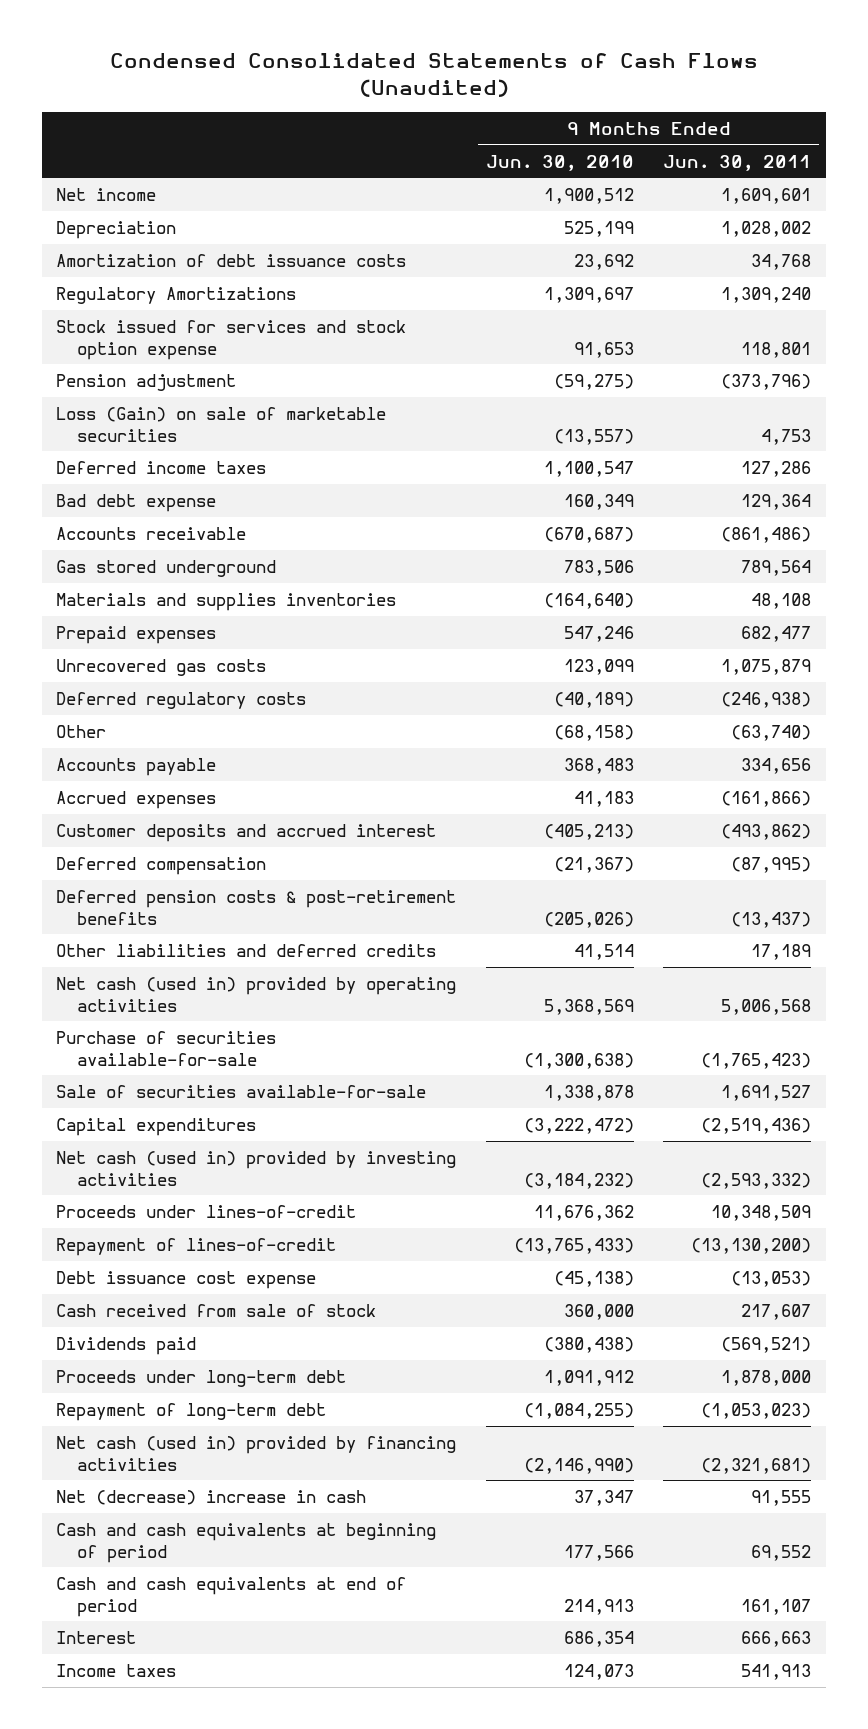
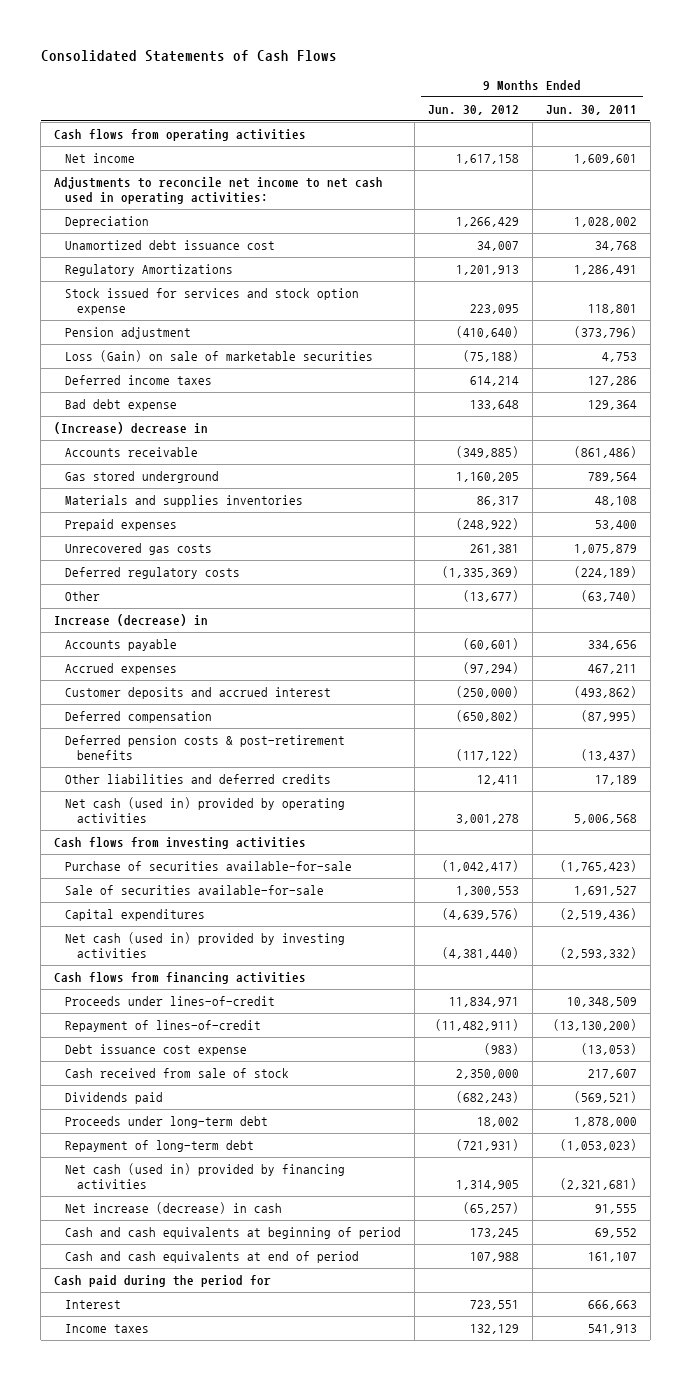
[109,53,758,97] Condensed Consolidated Statements of Cash Flows (Unaudited) -> [40,50,337,63] Consolidated Statements of Cash Flows
[485,154,634,171] Jun. 30, 2010 -> none
none -> [428,104,520,115] Jun. 30, 2012
none -> [53,128,306,141] Cash flows from operating activities
none -> [53,176,383,204] Adjustments to reconcile net income to net cash used in operating activities:
[56,253,407,267] Amortization of debt issuance costs -> [65,239,276,250] Unamortized debt issuance cost
[721,286,812,303] 1,309,240 -> [573,264,637,275] 1,286,491
none -> [53,421,208,434] (Increase) decrease in
[741,625,812,642] 682,477 -> [594,519,637,530] 53,400
[721,691,812,708] (246,938) -> [573,565,637,578] (224,189)
none -> [53,613,208,626] Increase (decrease) in
[721,790,812,807] (161,866) -> [587,663,637,674] 467,211
none -> [53,836,306,849] Cash flows from investing activities
none -> [53,971,306,984] Cash flows from financing activities
[56,1489,367,1505] Net (decrease) increase in cash -> [65,1201,283,1214] Net increase (decrease) in cash
none -> [53,1274,271,1287] Cash paid during the period for

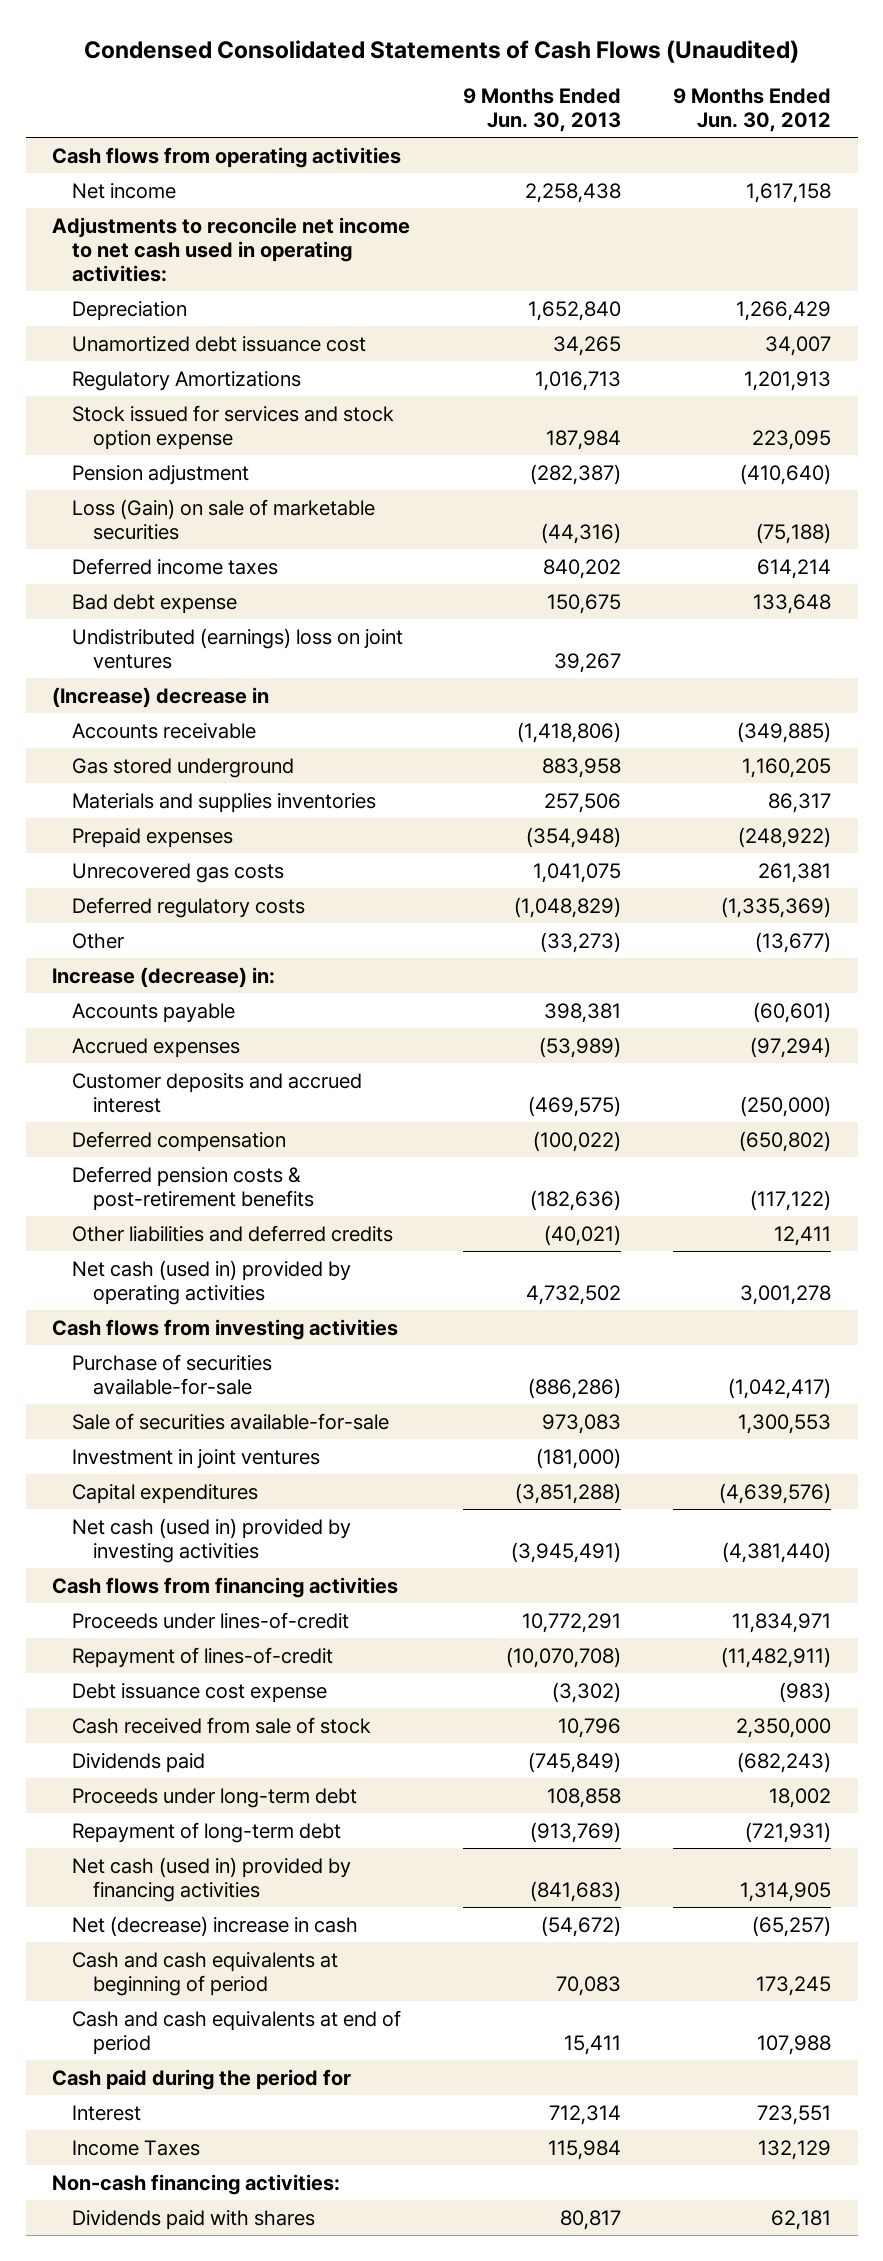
[40,50,337,63] Consolidated Statements of Cash Flows -> [83,39,799,63] Condensed Consolidated Statements of Cash Flows (Unaudited)
[545,104,637,115] Jun. 30, 2011 -> none
none -> [462,87,621,133] 9 Months Ended Jun. 30, 2013
none -> [72,627,404,669] Undistributed (earnings) loss on joint ventures
[53,613,208,626] Increase (decrease) in -> [52,966,276,988] Increase (decrease) in:
none -> [72,1448,321,1469] Investment in joint ventures
[65,1201,283,1214] Net increase (decrease) in cash -> [72,1915,359,1937] Net (decrease) increase in cash
[65,1323,150,1333] Income taxes -> [72,2139,201,2156] Income Taxes
none -> [52,2173,341,2195] Non-cash financing activities:
none -> [72,2209,316,2230] Dividends paid with shares

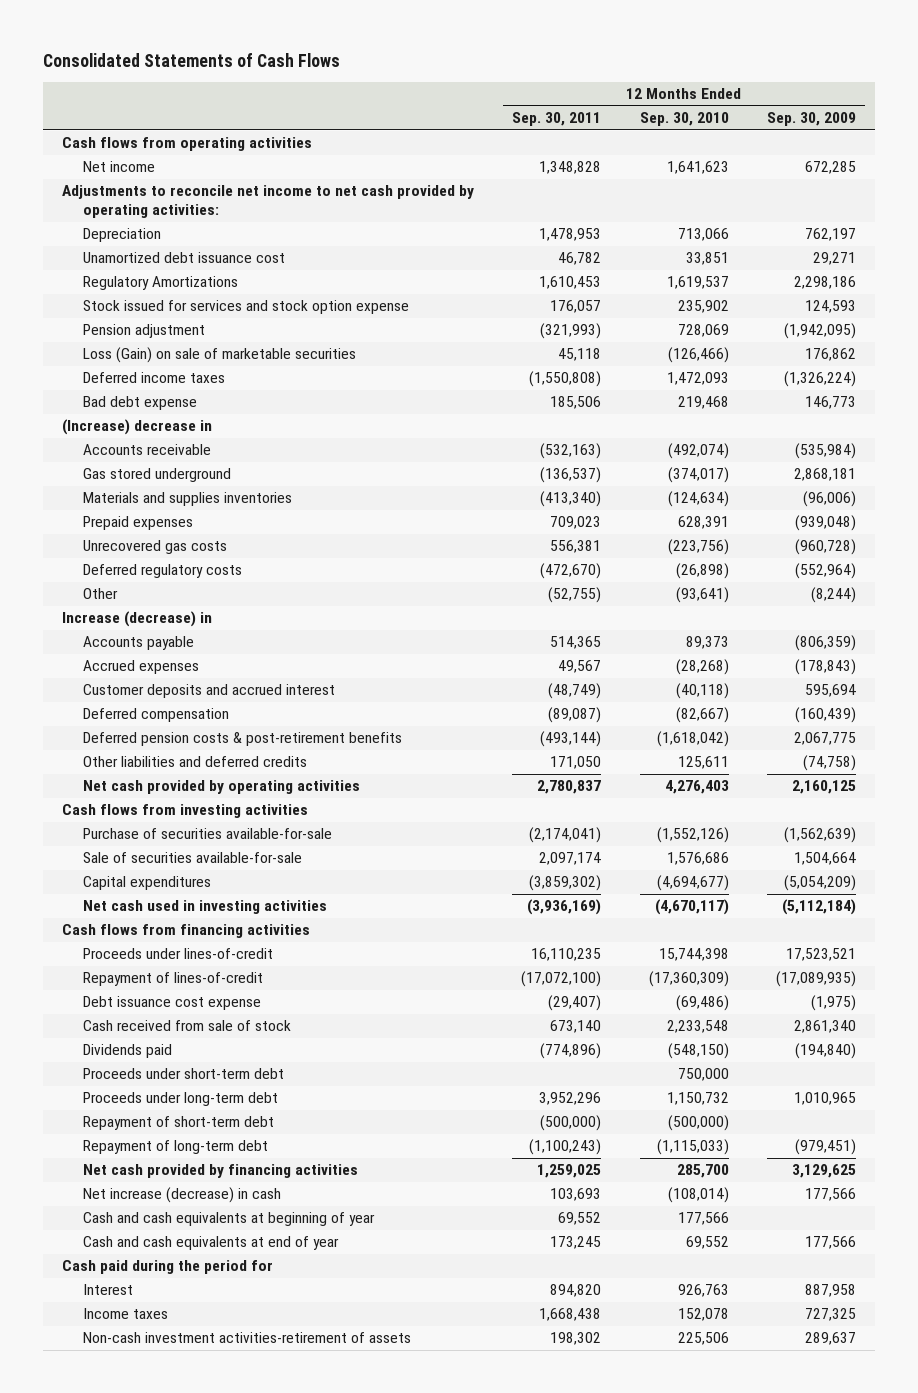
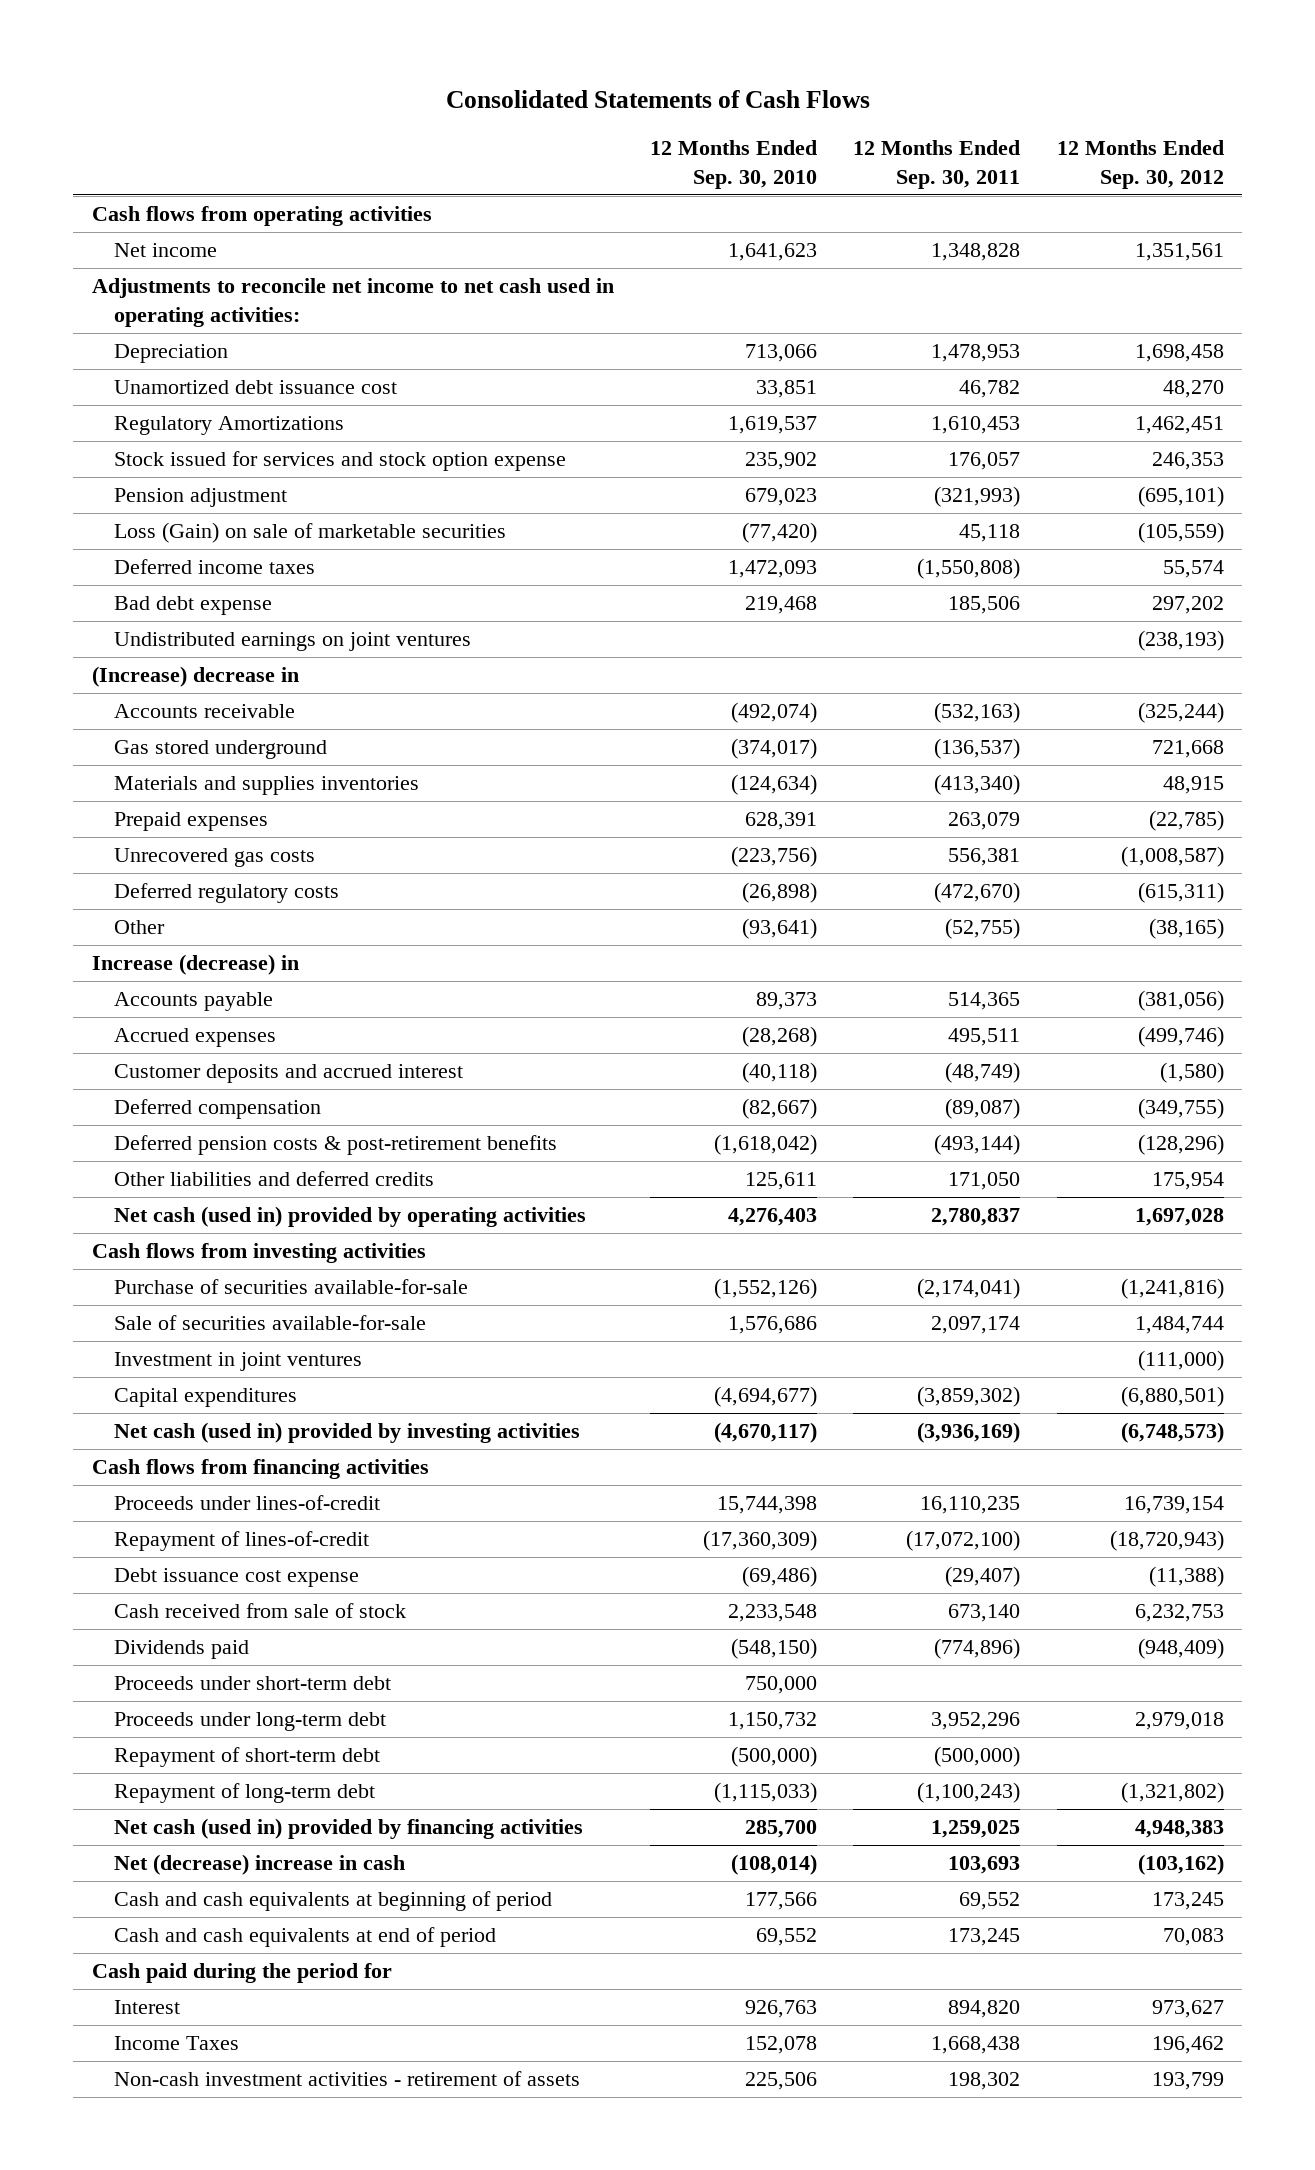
[766,112,856,127] Sep. 30, 2009 -> none
none -> [1056,140,1224,189] 12 Months Ended Sep. 30, 2012
[62,185,475,219] Adjustments to reconcile net income to net cash provided by operating activities: -> [91,278,614,328] Adjustments to reconcile net income to net cash used in operating activities:
[677,324,729,338] 728,069 -> [744,488,817,507] 679,023
[667,347,729,364] (126,466) -> [741,522,817,544] (77,420)
none -> [114,632,472,652] Undistributed earnings on joint ventures
[550,516,602,530] 709,023 -> [948,812,1021,831] 263,079
[558,660,602,674] 49,567 -> [948,1028,1021,1047] 495,511
[82,780,360,795] Net cash provided by operating activities -> [114,1206,587,1228] Net cash (used in) provided by operating activities
none -> [114,1352,363,1372] Investment in joint ventures
[82,900,327,915] Net cash used in investing activities -> [114,1422,581,1444] Net cash (used in) provided by investing activities
[82,1164,358,1179] Net cash provided by financing activities -> [114,1818,584,1840] Net cash (used in) provided by financing activities
[82,1187,281,1204] Net increase (decrease) in cash -> [114,1854,406,1876] Net (decrease) increase in cash
[82,1212,375,1227] Cash and cash equivalents at beginning of year -> [114,1891,553,1912] Cash and cash equivalents at beginning of period
[82,1236,339,1251] Cash and cash equivalents at end of year -> [114,1927,497,1948] Cash and cash equivalents at end of period
[82,1308,168,1320] Income taxes -> [114,2036,240,2051] Income Taxes
[82,1332,411,1344] Non-cash investment activities-retirement of assets -> [114,2071,581,2087] Non-cash investment activities - retirement of assets

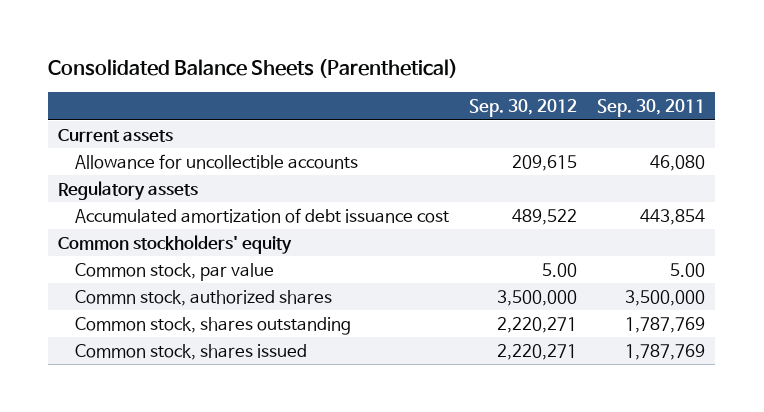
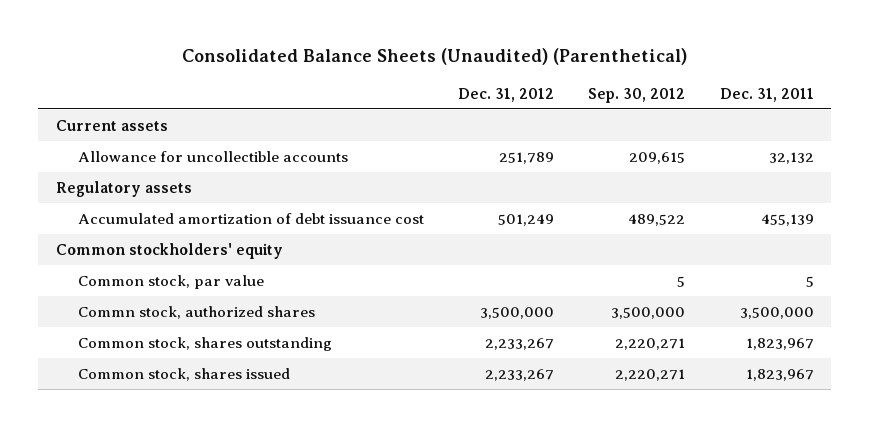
[48,58,459,78] Consolidated Balance Sheets (Parenthetical) -> [181,48,687,66] Consolidated Balance Sheets (Unaudited) (Parenthetical)
[597,99,706,118] Sep. 30, 2011 -> none
none -> [458,87,555,102] Dec. 31, 2012
none -> [719,87,814,102] Dec. 31, 2011
[541,262,577,277] 5.00 -> [677,275,686,287] 5

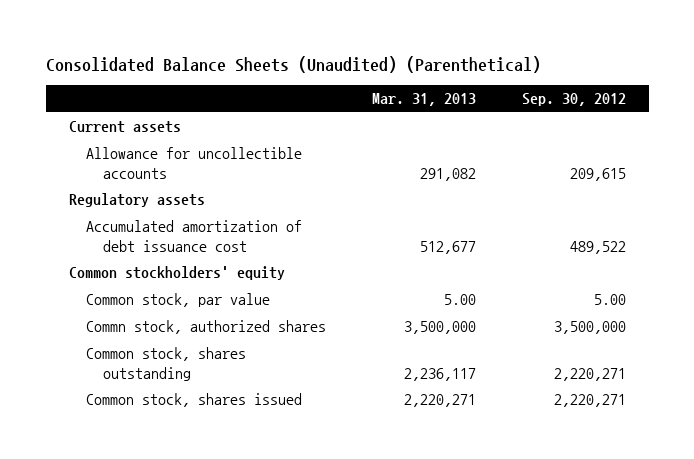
[458,87,555,102] Dec. 31, 2012 -> none
[719,87,814,102] Dec. 31, 2011 -> none
none -> [371,93,476,107] Mar. 31, 2013
[677,275,686,287] 5 -> [593,294,626,306] 5.00

